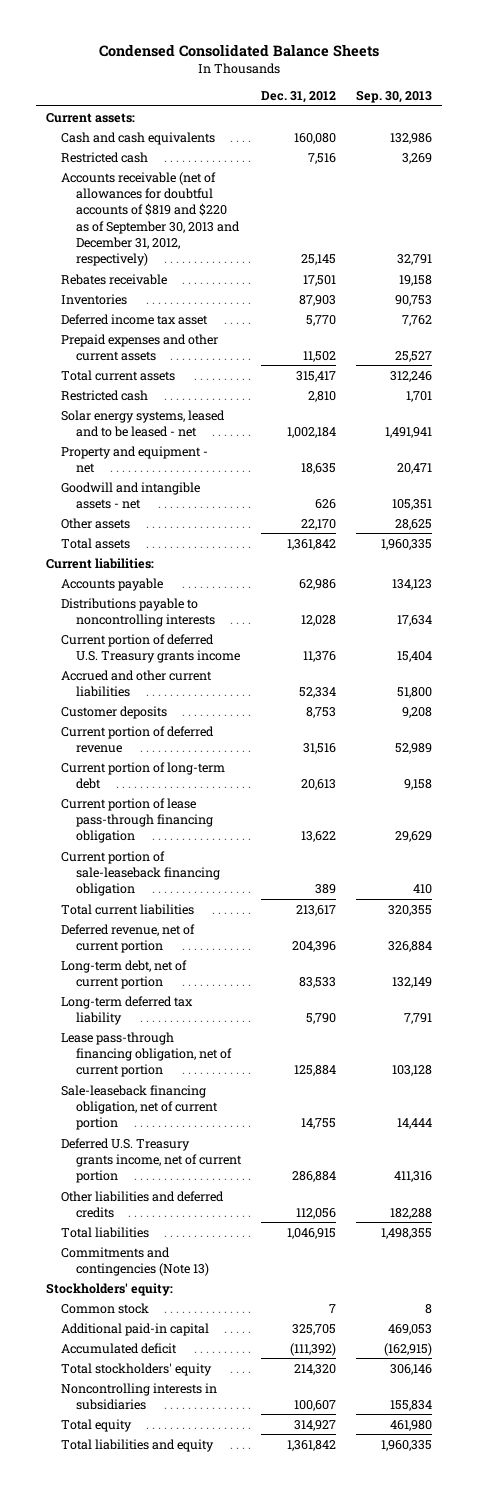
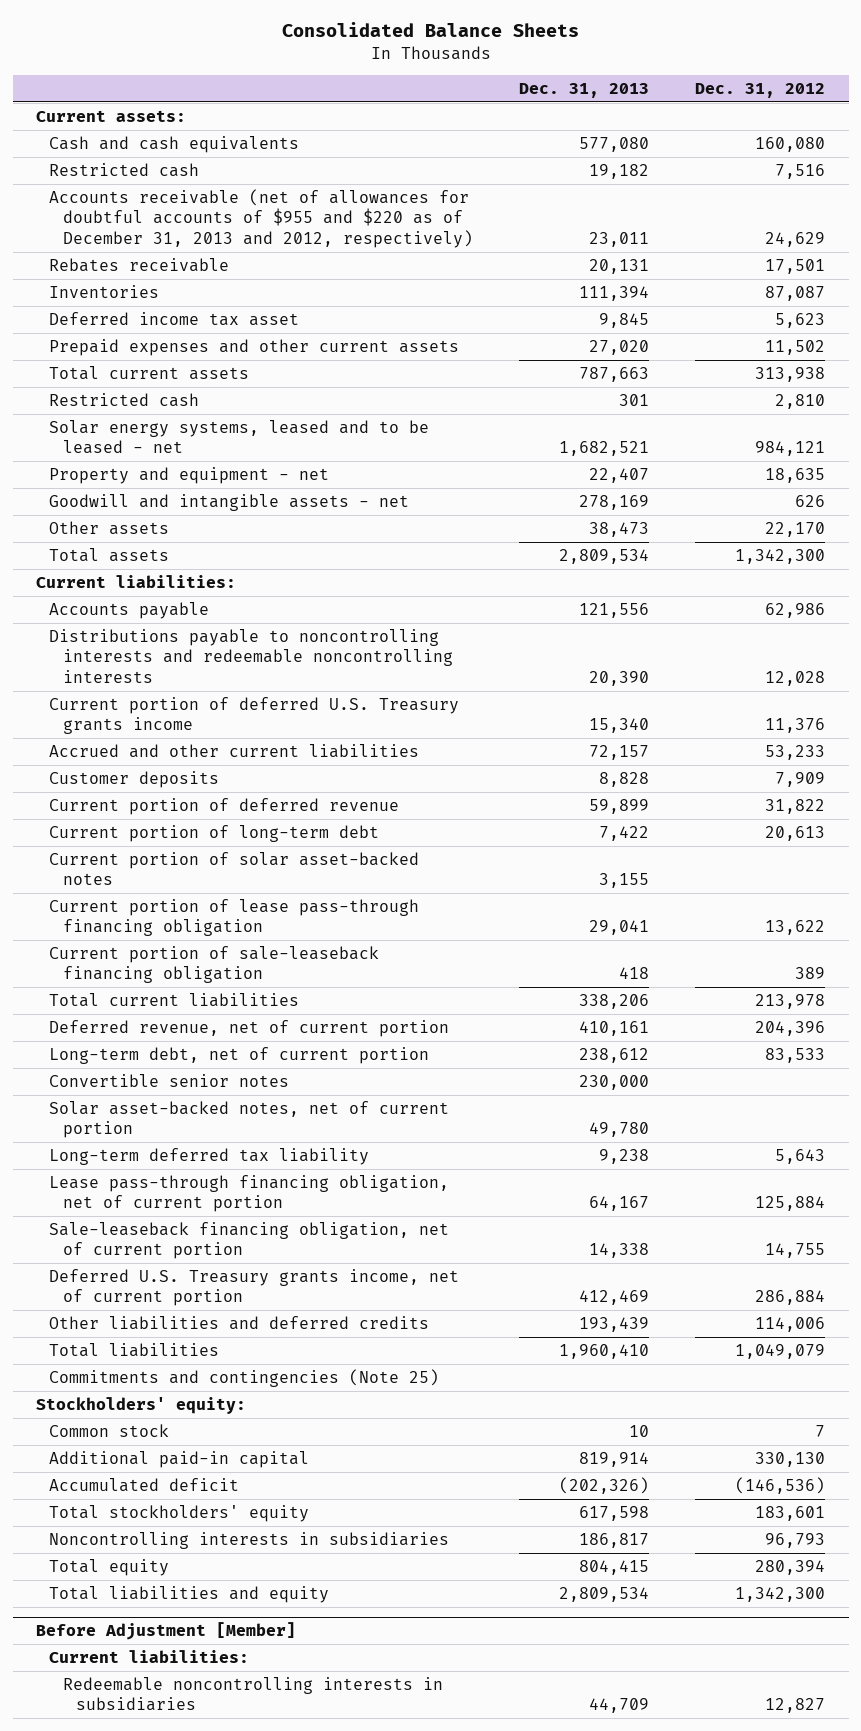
[99,43,380,57] Condensed Consolidated Balance Sheets -> [281,22,579,38] Consolidated Balance Sheets
[355,90,432,104] Sep. 30, 2013 -> none
none -> [519,82,650,98] Dec. 31, 2013
[61,171,240,267] Accounts receivable (net of allowances for doubtful accounts of $819 and $220 as of September 30, 2013 and December 31, 2012, respectively) -> [49,188,473,248] Accounts receivable (net of allowances for doubtful accounts of $955 and $220 as of December 31, 2013 and 2012, respectively)
[300,254,336,266] 25,145 -> [765,231,826,247] 24,629
[298,294,336,306] 87,903 -> [765,285,826,301] 87,087
[305,314,336,326] 5,770 -> [775,312,826,328] 5,623
[295,370,336,382] 315,417 -> [755,366,826,382] 313,938
[286,426,336,438] 1,002,184 -> [755,441,826,457] 984,121
[286,538,336,550] 1,361,842 -> [735,548,826,564] 1,342,300
[61,597,215,627] Distributions payable to noncontrolling interests -> [49,628,453,683] Distributions payable to noncontrolling interests and redeemable noncontrolling interests
[298,686,336,698] 52,334 -> [765,744,826,760] 53,233
[305,706,336,718] 8,753 -> [775,771,826,787] 7,909
[302,742,336,754] 31,516 -> [765,798,826,814] 31,822
none -> [49,851,420,886] Current portion of solar asset-backed notes
[295,904,336,916] 213,617 -> [755,993,826,1009] 213,978
none -> [49,1073,290,1087] Convertible senior notes
none -> [49,1100,450,1139] Solar asset-backed notes, net of current portion
[305,1012,336,1024] 5,790 -> [775,1148,826,1164] 5,643
[295,1207,336,1219] 112,056 -> [755,1316,826,1332] 114,006
[286,1227,336,1239] 1,046,915 -> [735,1343,826,1359] 1,049,079
[61,1246,209,1276] Commitments and contingencies (Note 13) -> [49,1368,440,1387] Commitments and contingencies (Note 25)
[291,1323,336,1335] 325,705 -> [755,1451,826,1467] 330,130
[289,1342,336,1356] (111,392) -> [735,1476,826,1494] (146,536)
[293,1363,336,1375] 214,320 -> [755,1505,826,1521] 183,601
[293,1399,336,1411] 100,607 -> [765,1532,826,1548] 96,793
[293,1419,336,1431] 314,927 -> [755,1559,826,1575] 280,394
[286,1439,336,1451] 1,361,842 -> [735,1586,826,1602] 1,342,300
none -> [35,1622,296,1641] Before Adjustment [Member]
none -> [49,1649,250,1663] Current liabilities:
none -> [62,1676,443,1712] Redeemable noncontrolling interests in subsidiaries

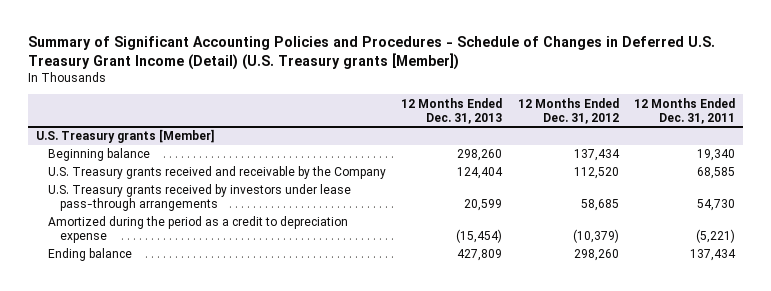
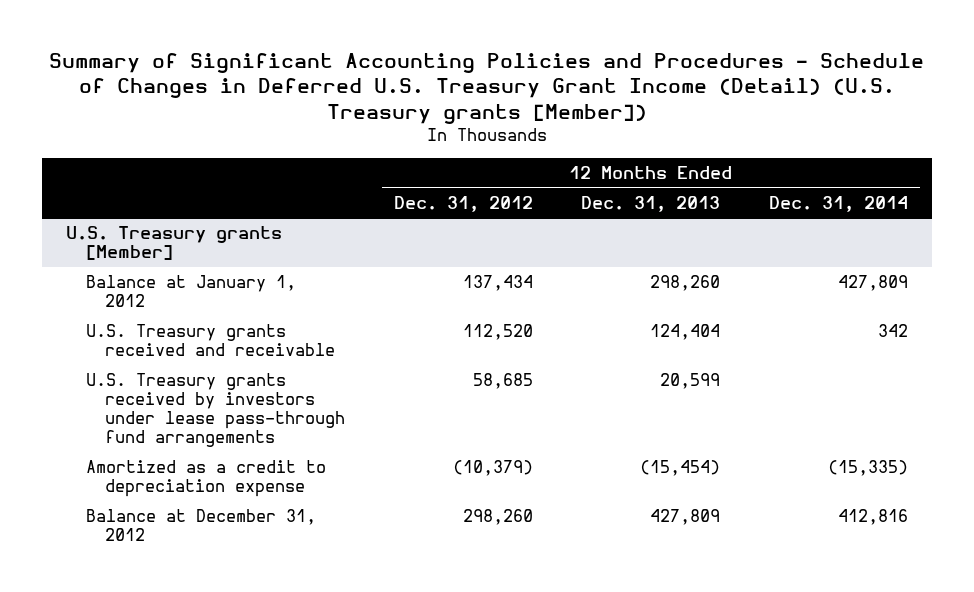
[633,97,735,124] 12 Months Ended Dec. 31, 2011 -> none
none -> [768,195,908,212] Dec. 31, 2014
[47,148,150,162] Beginning balance -> [85,275,296,308] Balance at January 1, 2012
[47,166,386,180] U.S. Treasury grants received and receivable by the Company -> [85,324,336,357] U.S. Treasury grants received and receivable
[47,184,351,212] U.S. Treasury grants received by investors under lease pass-through arrangements -> [85,373,346,448] U.S. Treasury grants received by investors under lease pass-through fund arrangements
[47,216,348,244] Amortized during the period as a credit to depreciation expense -> [85,460,326,498] Amortized as a credit to depreciation expense
[47,248,132,262] Ending balance -> [85,509,316,542] Balance at December 31, 2012

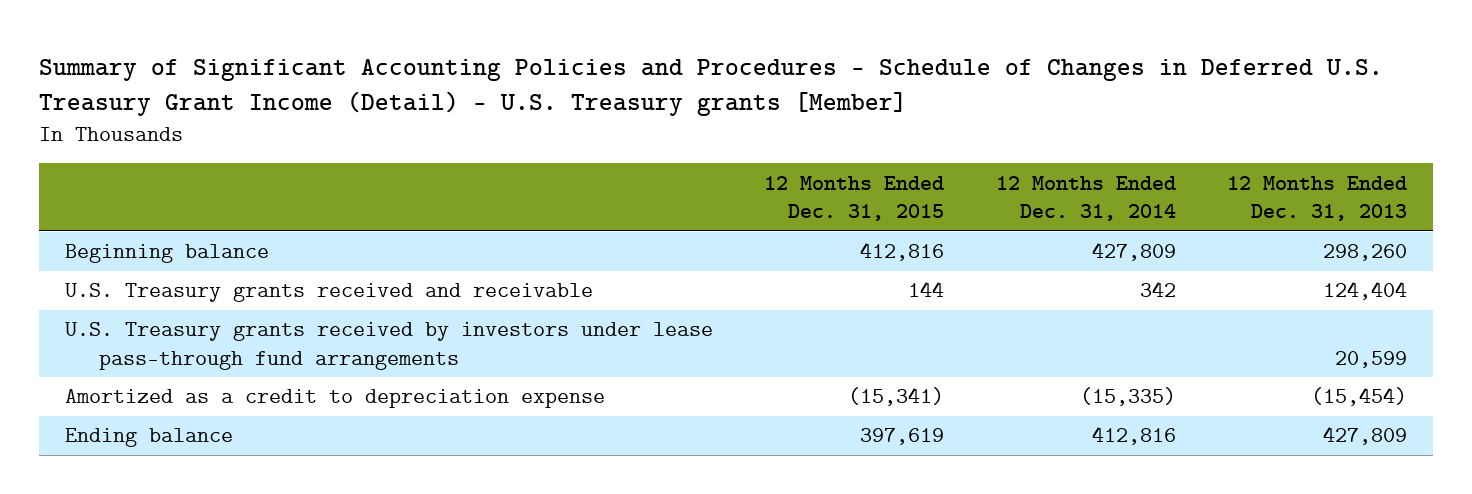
[49,52,925,125] Summary of Significant Accounting Policies and Procedures - Schedule of Changes in Deferred U.S. Treasury Grant Income (Detail) (U.S. Treasury grants [Member]) -> [39,58,1384,116] Summary of Significant Accounting Policies and Procedures - Schedule of Changes in Deferred U.S. Treasury Grant Income (Detail) - U.S. Treasury grants [Member]
[393,195,533,212] Dec. 31, 2012 -> none
none -> [764,175,945,222] 12 Months Ended Dec. 31, 2015
[66,226,283,261] U.S. Treasury grants [Member] -> none
[85,275,296,308] Balance at January 1, 2012 -> [64,244,269,264] Beginning balance
[85,509,316,542] Balance at December 31, 2012 -> [64,428,233,448] Ending balance

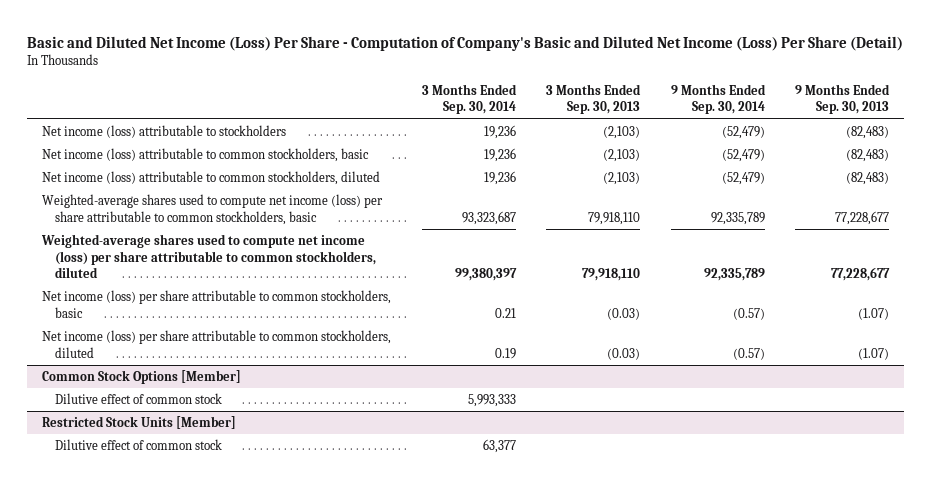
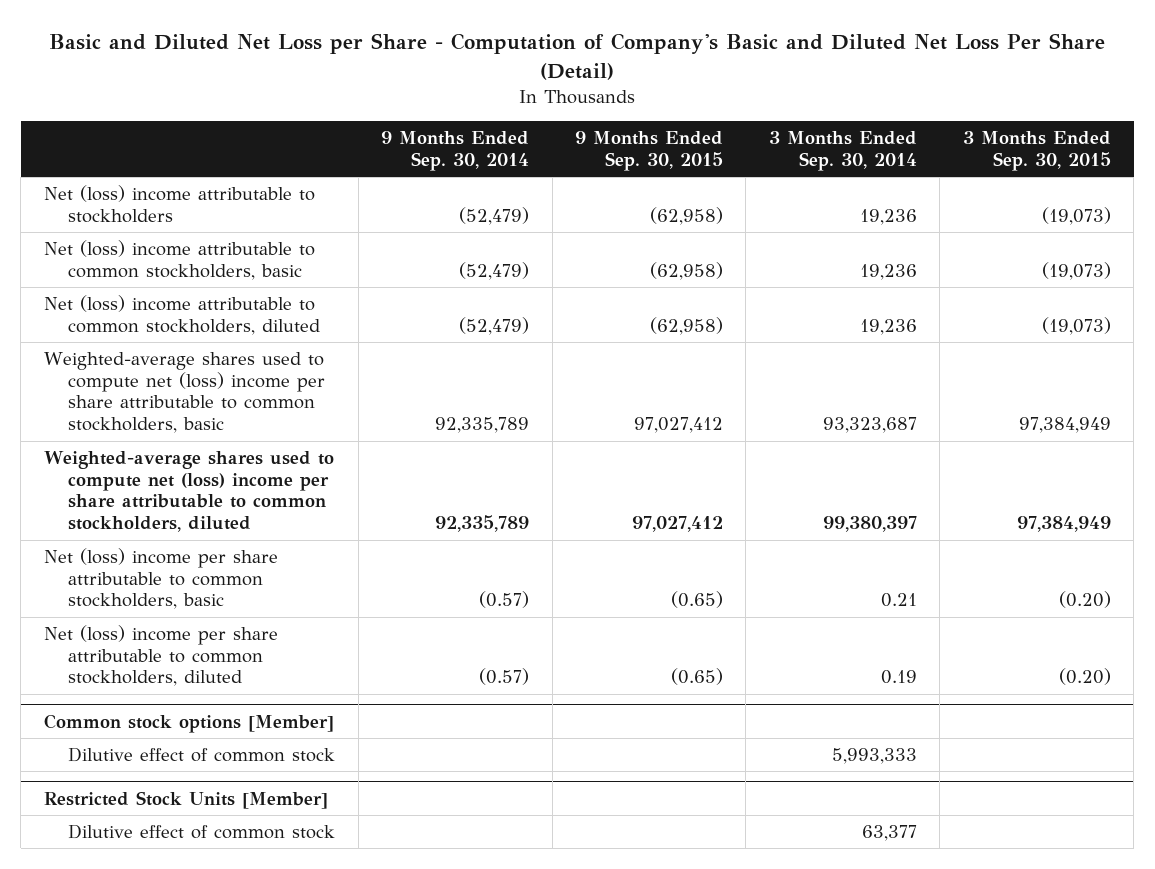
[27,35,904,51] Basic and Diluted Net Income (Loss) Per Share - Computation of Company's Basic and Diluted Net Income (Loss) Per Share (Detail) -> [49,33,1106,80] Basic and Diluted Net Loss per Share - Computation of Company's Basic and Diluted Net Loss Per Share (Detail)
[546,83,642,115] 3 Months Ended Sep. 30, 2013 -> none
[795,83,891,115] 9 Months Ended Sep. 30, 2013 -> none
none -> [574,131,723,171] 9 Months Ended Sep. 30, 2015
none -> [962,131,1111,171] 3 Months Ended Sep. 30, 2015
[42,125,287,139] Net income (loss) attributable to stockholders -> [43,184,315,223] Net (loss) income attributable to stockholders
[42,148,370,163] Net income (loss) attributable to common stockholders, basic -> [43,239,315,280] Net (loss) income attributable to common stockholders, basic
[42,171,381,186] Net income (loss) attributable to common stockholders, diluted -> [43,294,321,335] Net (loss) income attributable to common stockholders, diluted
[42,194,384,225] Weighted-average shares used to compute net income (loss) per share attributable to common stockholders, basic -> [43,351,326,434] Weighted-average shares used to compute net (loss) income per share attributable to common stockholders, basic
[41,234,377,278] Weighted-average shares used to compute net income (loss) per share attributable to common stockholders, diluted -> [43,450,334,533] Weighted-average shares used to compute net (loss) income per share attributable to common stockholders, diluted
[42,290,392,318] Net income (loss) per share attributable to common stockholders, basic -> [43,547,278,610] Net (loss) income per share attributable to common stockholders, basic
[42,330,392,358] Net income (loss) per share attributable to common stockholders, diluted -> [43,624,278,687] Net (loss) income per share attributable to common stockholders, diluted
[42,370,242,385] Common Stock Options [Member] -> [43,713,334,733] Common stock options [Member]

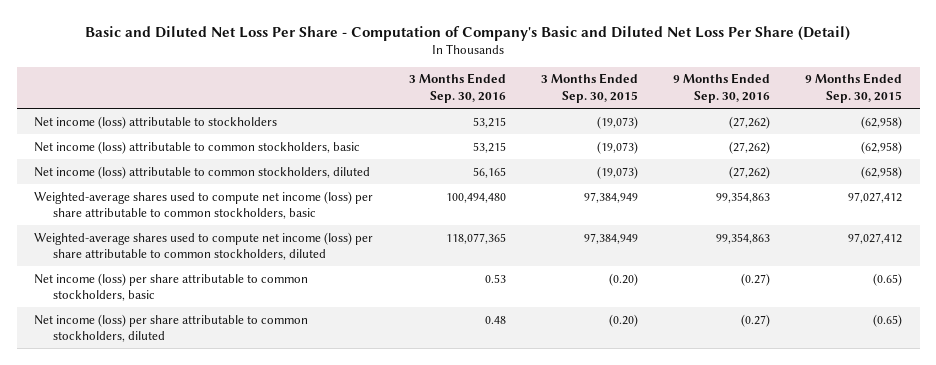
[49,33,1106,80] Basic and Diluted Net Loss per Share - Computation of Company's Basic and Diluted Net Loss Per Share (Detail) -> [85,25,851,41] Basic and Diluted Net Loss Per Share - Computation of Company's Basic and Diluted Net Loss Per Share (Detail)
[381,131,530,171] 9 Months Ended Sep. 30, 2014 -> none
[768,131,917,171] 3 Months Ended Sep. 30, 2014 -> none
none -> [408,73,506,103] 3 Months Ended Sep. 30, 2016
none -> [672,73,770,103] 9 Months Ended Sep. 30, 2016
[43,713,334,733] Common stock options [Member] -> none
[68,746,336,762] Dilutive effect of common stock -> none
[43,790,328,809] Restricted Stock Units [Member] -> none
[68,823,336,839] Dilutive effect of common stock -> none
[43,184,315,223] Net (loss) income attributable to stockholders -> [34,115,278,129] Net income (loss) attributable to stockholders
[43,239,315,280] Net (loss) income attributable to common stockholders, basic -> [34,140,361,154] Net income (loss) attributable to common stockholders, basic
[43,294,321,335] Net (loss) income attributable to common stockholders, diluted -> [34,165,371,179] Net income (loss) attributable to common stockholders, diluted
[43,351,326,434] Weighted-average shares used to compute net (loss) income per share attributable to common stockholders, basic -> [34,190,374,219] Weighted-average shares used to compute net income (loss) per share attributable to common stockholders, basic
[43,450,334,533] Weighted-average shares used to compute net (loss) income per share attributable to common stockholders, diluted -> [34,231,374,260] Weighted-average shares used to compute net income (loss) per share attributable to common stockholders, diluted
[43,547,278,610] Net (loss) income per share attributable to common stockholders, basic -> [34,272,309,301] Net income (loss) per share attributable to common stockholders, basic
[43,624,278,687] Net (loss) income per share attributable to common stockholders, diluted -> [34,313,309,342] Net income (loss) per share attributable to common stockholders, diluted

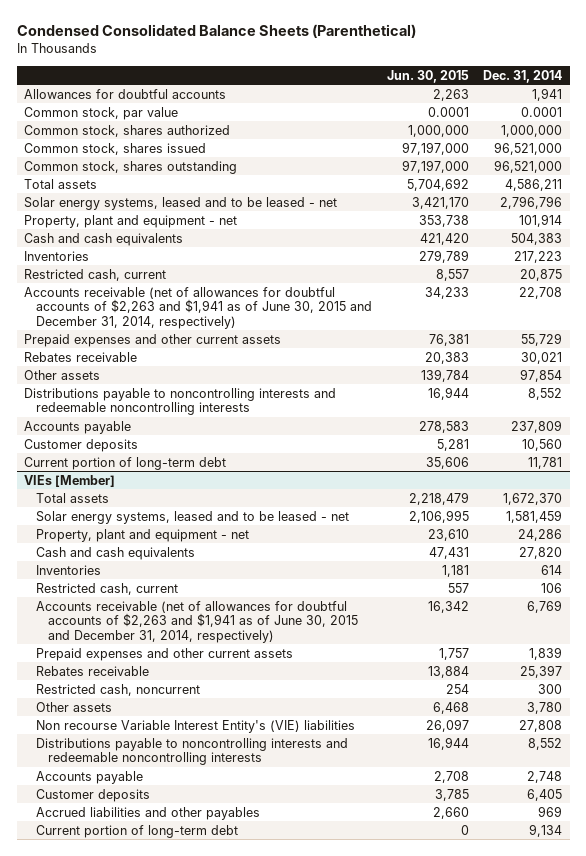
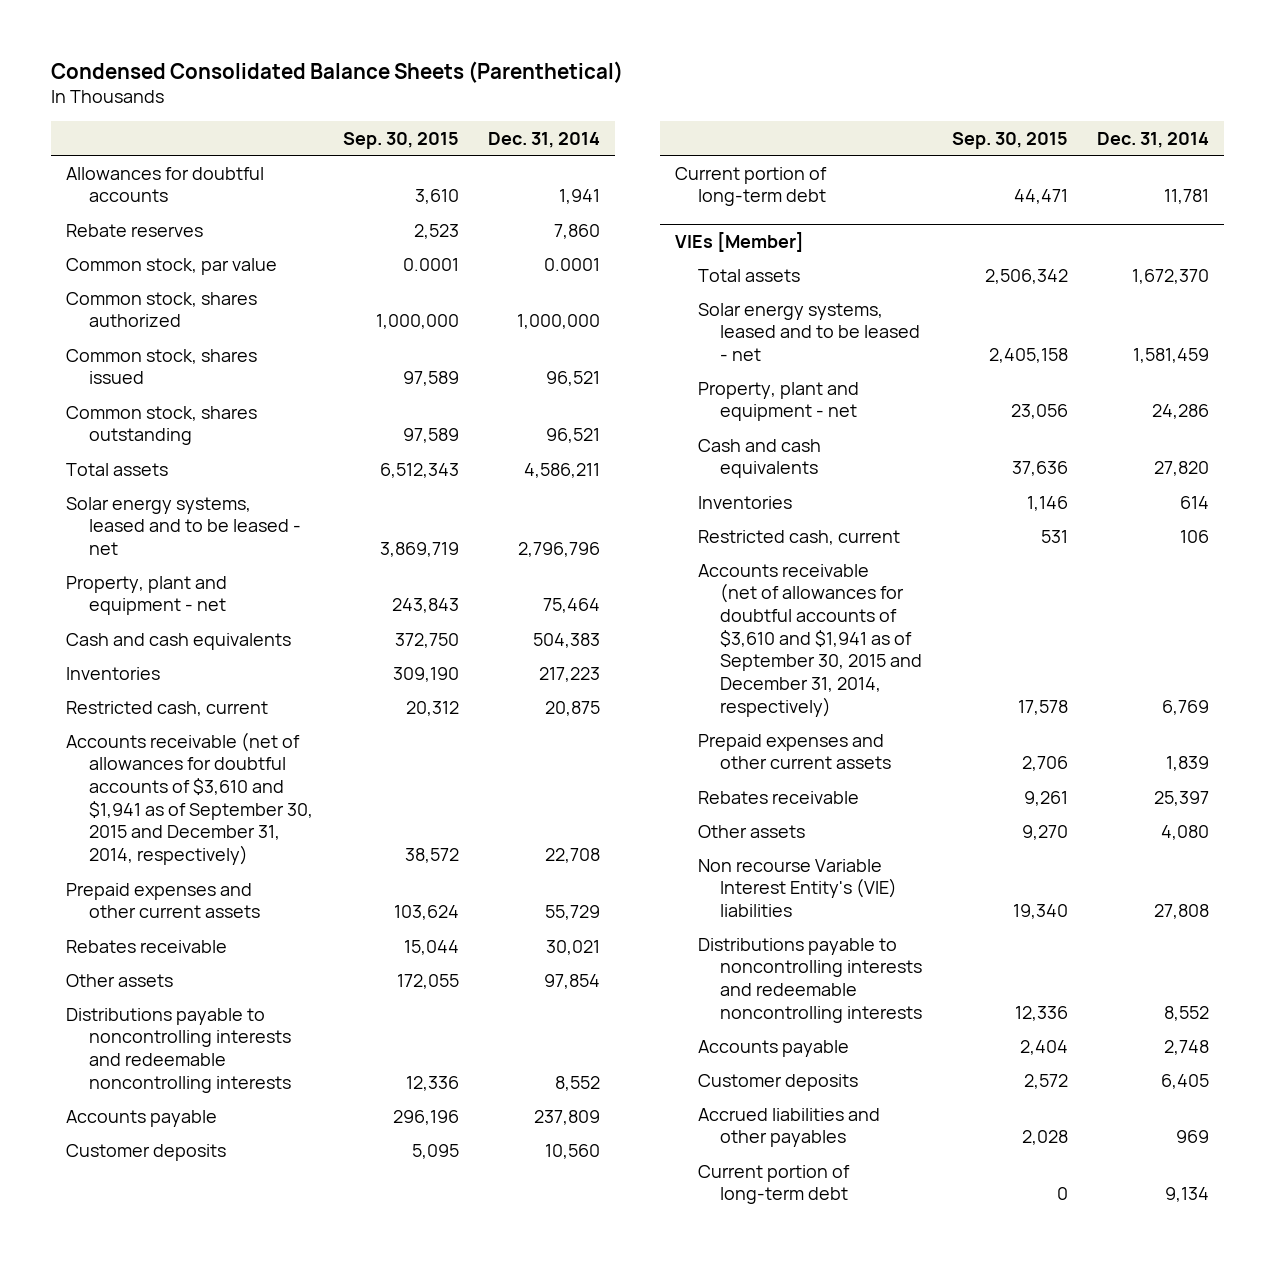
[386,69,469,83] Jun. 30, 2015 -> none
none -> [342,131,459,149] Sep. 30, 2015
none -> [65,223,203,237] Rebate reserves
[494,141,563,155] 96,521,000 -> [546,371,601,387] 96,521
[494,159,563,173] 96,521,000 -> [546,428,601,444] 96,521
[519,213,563,227] 101,914 -> [543,598,601,614] 75,464
[24,286,372,329] Accounts receivable (net of allowances for doubtful accounts of $2,263 and $1,941 as of June 30, 2015 and December 31, 2014, respectively) -> [65,731,313,866] Accounts receivable (net of allowances for doubtful accounts of $3,610 and $1,941 as of September 30, 2015 and December 31, 2014, respectively)
[35,600,358,643] Accounts receivable (net of allowances for doubtful accounts of $2,263 and $1,941 as of June 30, 2015 and December 31, 2014, respectively) -> [697,563,923,717] Accounts receivable (net of allowances for doubtful accounts of $3,610 and $1,941 as of September 30, 2015 and December 31, 2014, respectively)
[35,683,200,696] Restricted cash, noncurrent -> none
[527,701,563,714] 3,780 -> [1161,824,1210,840] 4,080

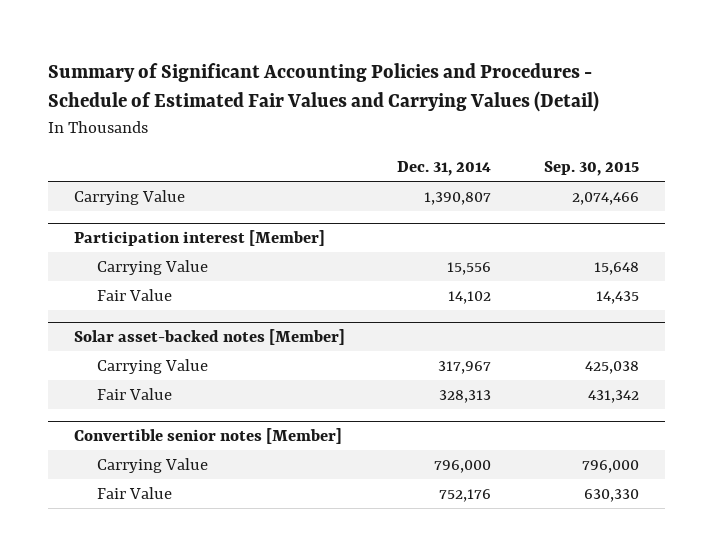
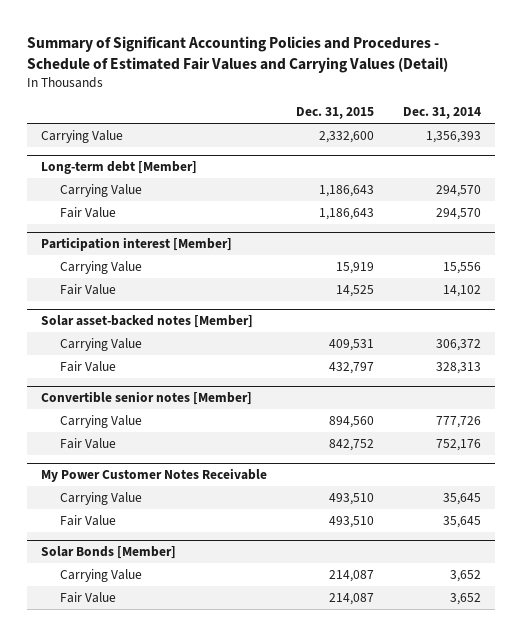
[543,161,639,177] Sep. 30, 2015 -> none
none -> [296,107,375,120] Dec. 31, 2015
[424,191,492,205] 1,390,807 -> [426,130,482,143] 1,356,393
none -> [41,161,198,175] Long-term debt [Member]
none -> [60,183,143,197] Carrying Value
none -> [60,206,117,218] Fair Value
[438,360,492,374] 317,967 -> [436,338,482,351] 306,372
[434,459,492,473] 796,000 -> [436,415,482,428] 777,726
none -> [41,468,268,483] My Power Customer Notes Receivable
none -> [60,491,143,505] Carrying Value
none -> [60,514,117,526] Fair Value
none -> [41,546,177,560] Solar Bonds [Member]
none -> [60,568,143,582] Carrying Value
none -> [60,591,117,603] Fair Value

